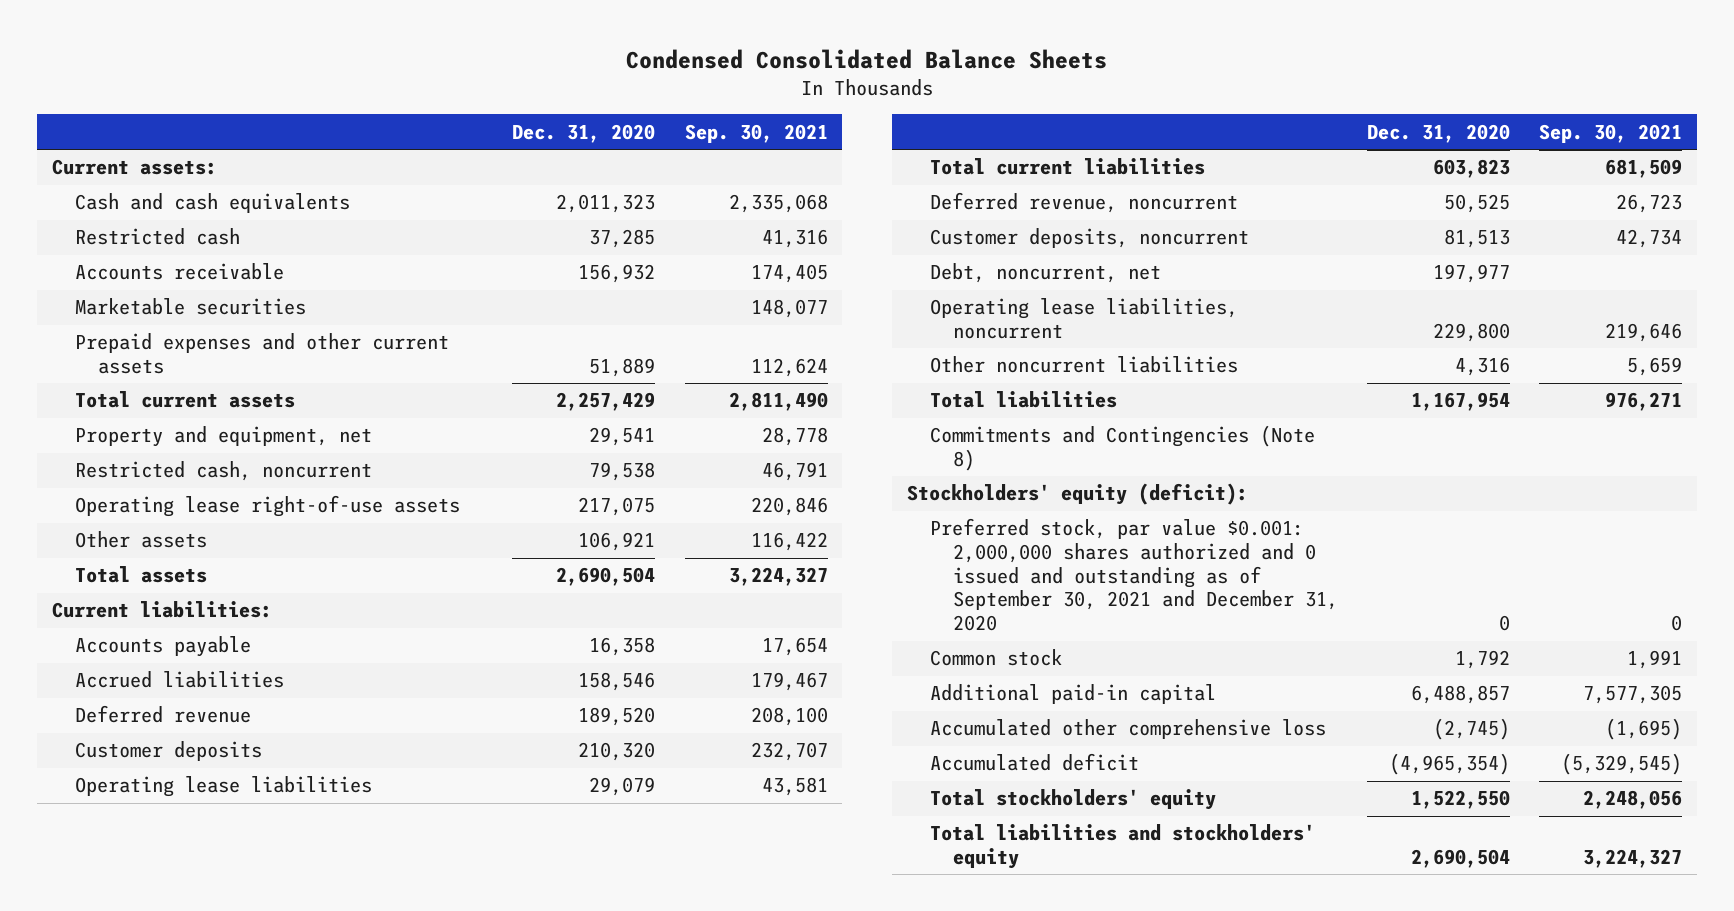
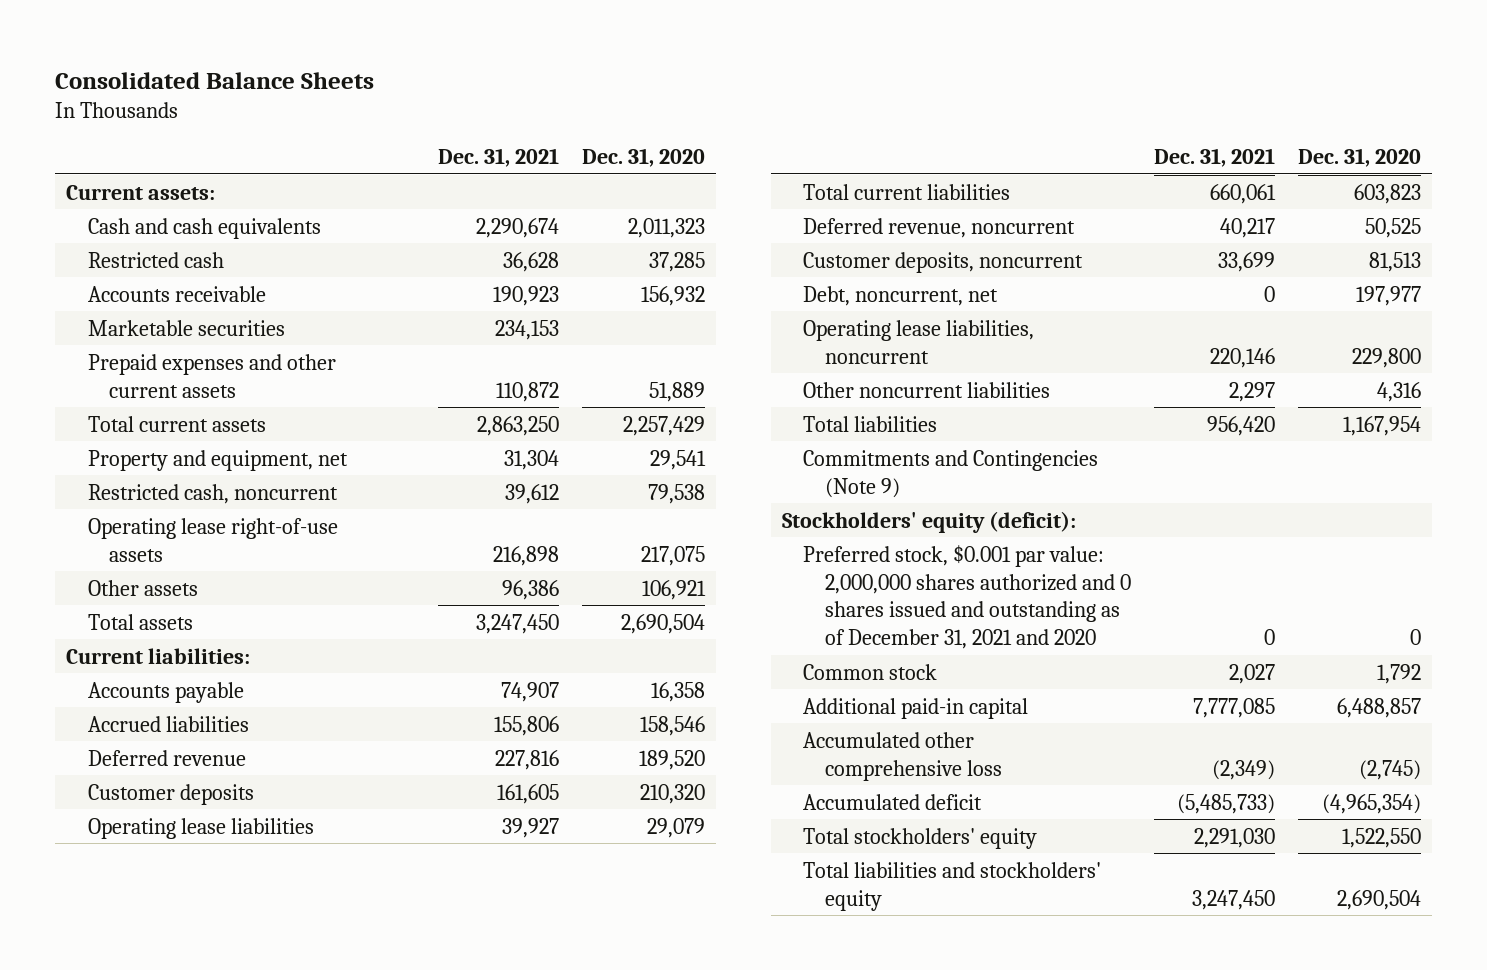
[626,48,1108,69] Condensed Consolidated Balance Sheets -> [54,71,374,89] Consolidated Balance Sheets
[684,123,828,143] Sep. 30, 2021 -> none
none -> [437,148,559,168] Dec. 31, 2021
[929,425,1315,472] Commitments and Contingencies (Note 8) -> [803,449,1099,498] Commitments and Contingencies (Note 9)
[929,518,1338,632] Preferred stock, par value $0.001: 2,000,000 shares authorized and 0 issued and outstanding as of September 30, 2021 and December 31, 2020 -> [803,544,1131,650] Preferred stock, $0.001 par value: 2,000,000 shares authorized and 0 shares issued and outstanding as of December 31, 2021 and 2020

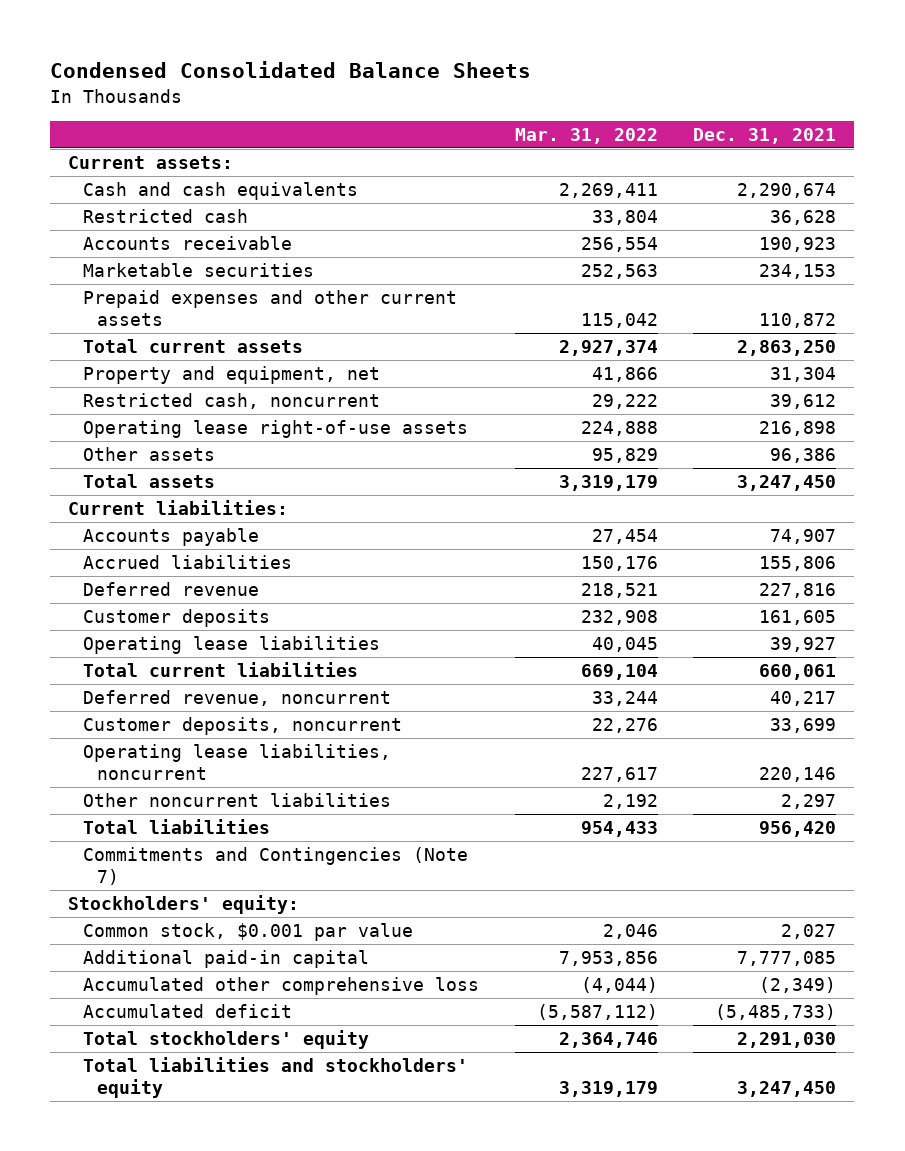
[54,71,374,89] Consolidated Balance Sheets -> [50,61,532,79] Condensed Consolidated Balance Sheets
[581,148,705,168] Dec. 31, 2020 -> none
none -> [514,127,658,144] Mar. 31, 2022
[803,285,999,306] Debt, noncurrent, net -> none
[803,544,1131,650] Preferred stock, $0.001 par value: 2,000,000 shares authorized and 0 shares issued and outstanding as of December 31, 2021 and 2020 -> none
[803,449,1099,498] Commitments and Contingencies (Note 9) -> [82,847,468,886] Commitments and Contingencies (Note 7)
[782,510,1077,533] Stockholders' equity (deficit): -> [68,895,300,915] Stockholders' equity:
[803,663,938,680] Common stock -> [82,923,413,942] Common stock, $0.001 par value

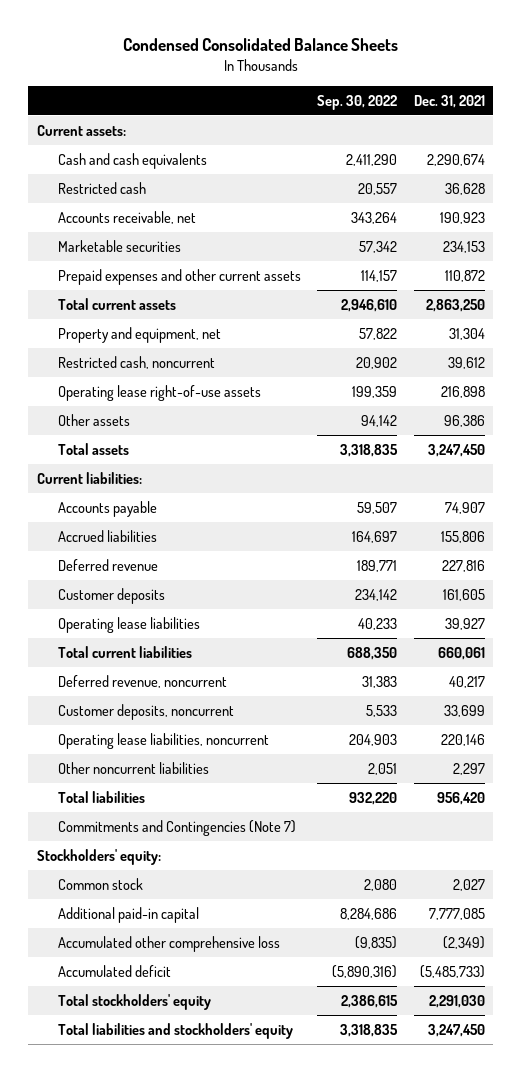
[514,127,658,144] Mar. 31, 2022 -> none
none -> [317,94,398,110] Sep. 30, 2022
[82,236,292,251] Accounts receivable -> [58,210,197,224] Accounts receivable, net
[82,923,413,942] Common stock, $0.001 par value -> [58,877,144,890] Common stock

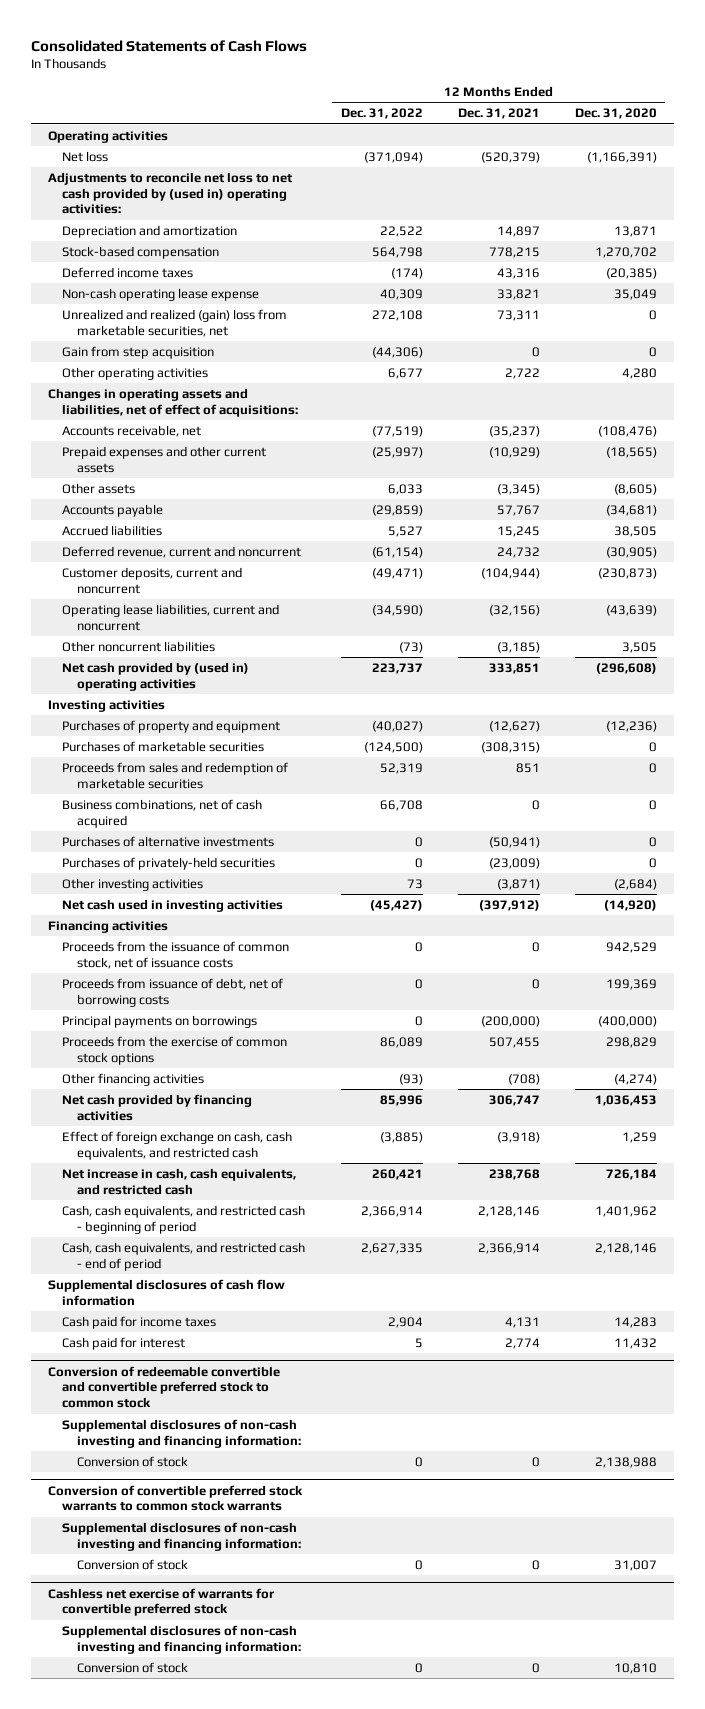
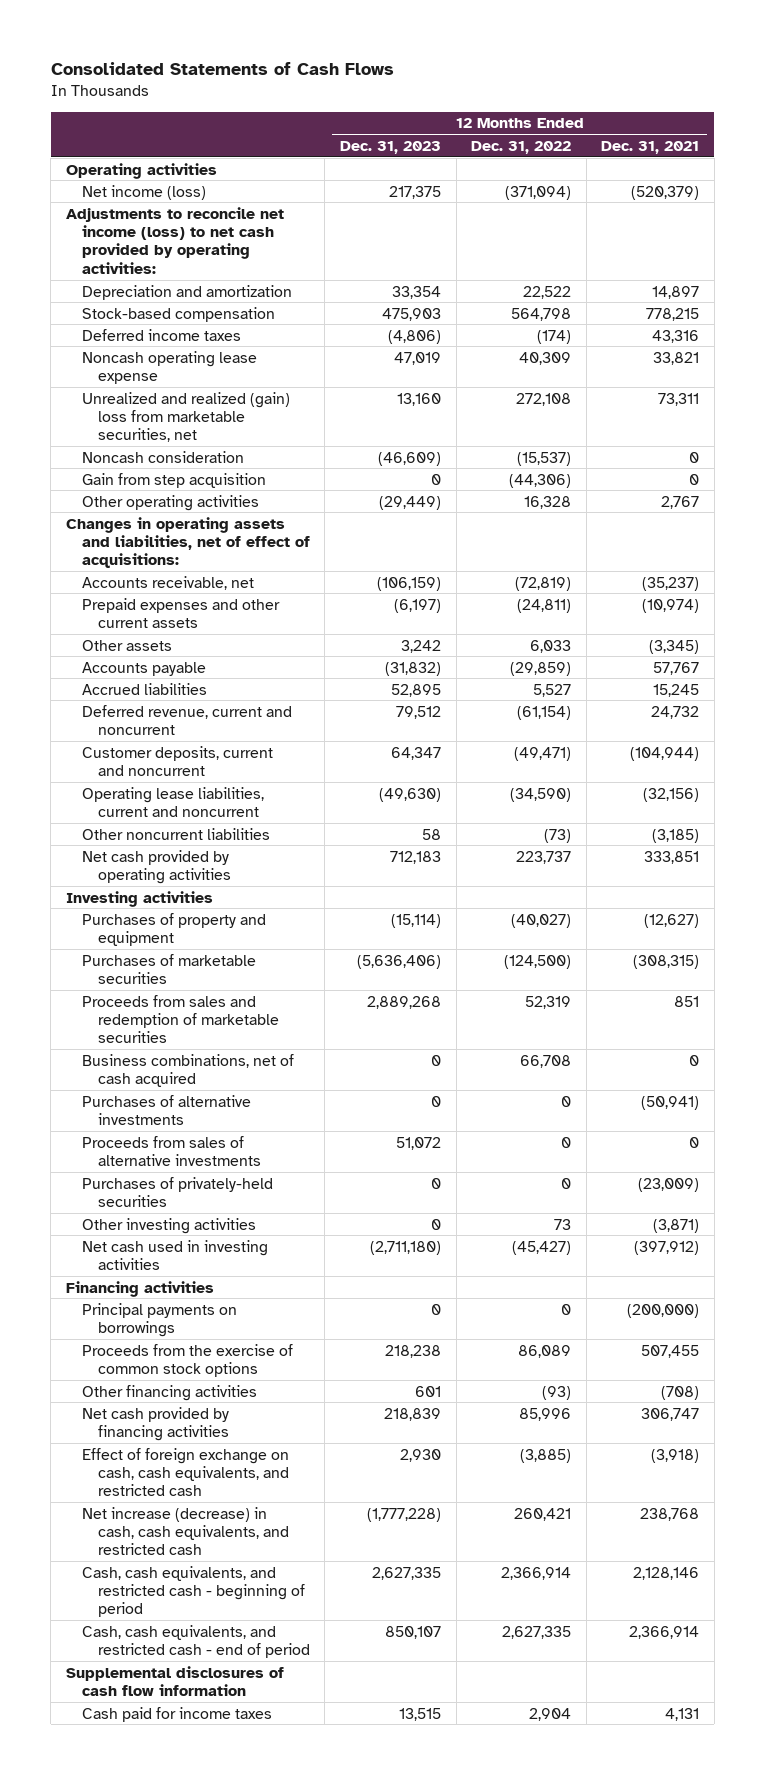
[574,108,657,120] Dec. 31, 2020 -> none
none -> [340,140,442,154] Dec. 31, 2023
[62,150,109,162] Net loss -> [81,184,206,200] Net income (loss)
[48,171,294,215] Adjustments to reconcile net loss to net cash provided by (used in) operating activities: -> [66,206,285,274] Adjustments to reconcile net income (loss) to net cash provided by operating activities:
[62,287,260,301] Non-cash operating lease expense -> [81,350,257,384] Noncash operating lease expense
none -> [81,450,244,463] Noncash consideration
[387,367,423,379] 6,677 -> [524,495,572,509] 16,328
[504,367,540,379] 2,722 -> [661,495,700,509] 2,767
[371,425,423,437] (77,519) -> [515,576,572,591] (72,819)
[371,446,423,458] (25,997) -> [517,598,572,613] (24,811)
[488,446,540,458] (10,929) -> [642,598,700,613] (10,974)
[62,661,250,691] Net cash provided by (used in) operating activities -> [81,849,231,884] Net cash provided by operating activities
none -> [81,1135,261,1166] Proceeds from sales of alternative investments
[62,940,290,969] Proceeds from the issuance of common stock, net of issuance costs -> none
[62,977,284,1007] Proceeds from issuance of debt, net of borrowing costs -> none
[62,1167,297,1195] Net increase in cash, cash equivalents, and restricted cash -> [81,1506,289,1556] Net increase (decrease) in cash, cash equivalents, and restricted cash
[62,1336,186,1350] Cash paid for interest -> none
[48,1365,281,1409] Conversion of redeemable convertible and convertible preferred stock to common stock -> none
[62,1418,301,1448] Supplemental disclosures of non-cash investing and financing information: -> none
[76,1455,188,1467] Conversion of stock -> none
[48,1484,304,1512] Conversion of convertible preferred stock warrants to common stock warrants -> none
[62,1521,301,1551] Supplemental disclosures of non-cash investing and financing information: -> none
[76,1558,188,1570] Conversion of stock -> none
[48,1587,275,1617] Cashless net exercise of warrants for convertible preferred stock -> none
[62,1624,301,1654] Supplemental disclosures of non-cash investing and financing information: -> none
[76,1661,188,1673] Conversion of stock -> none

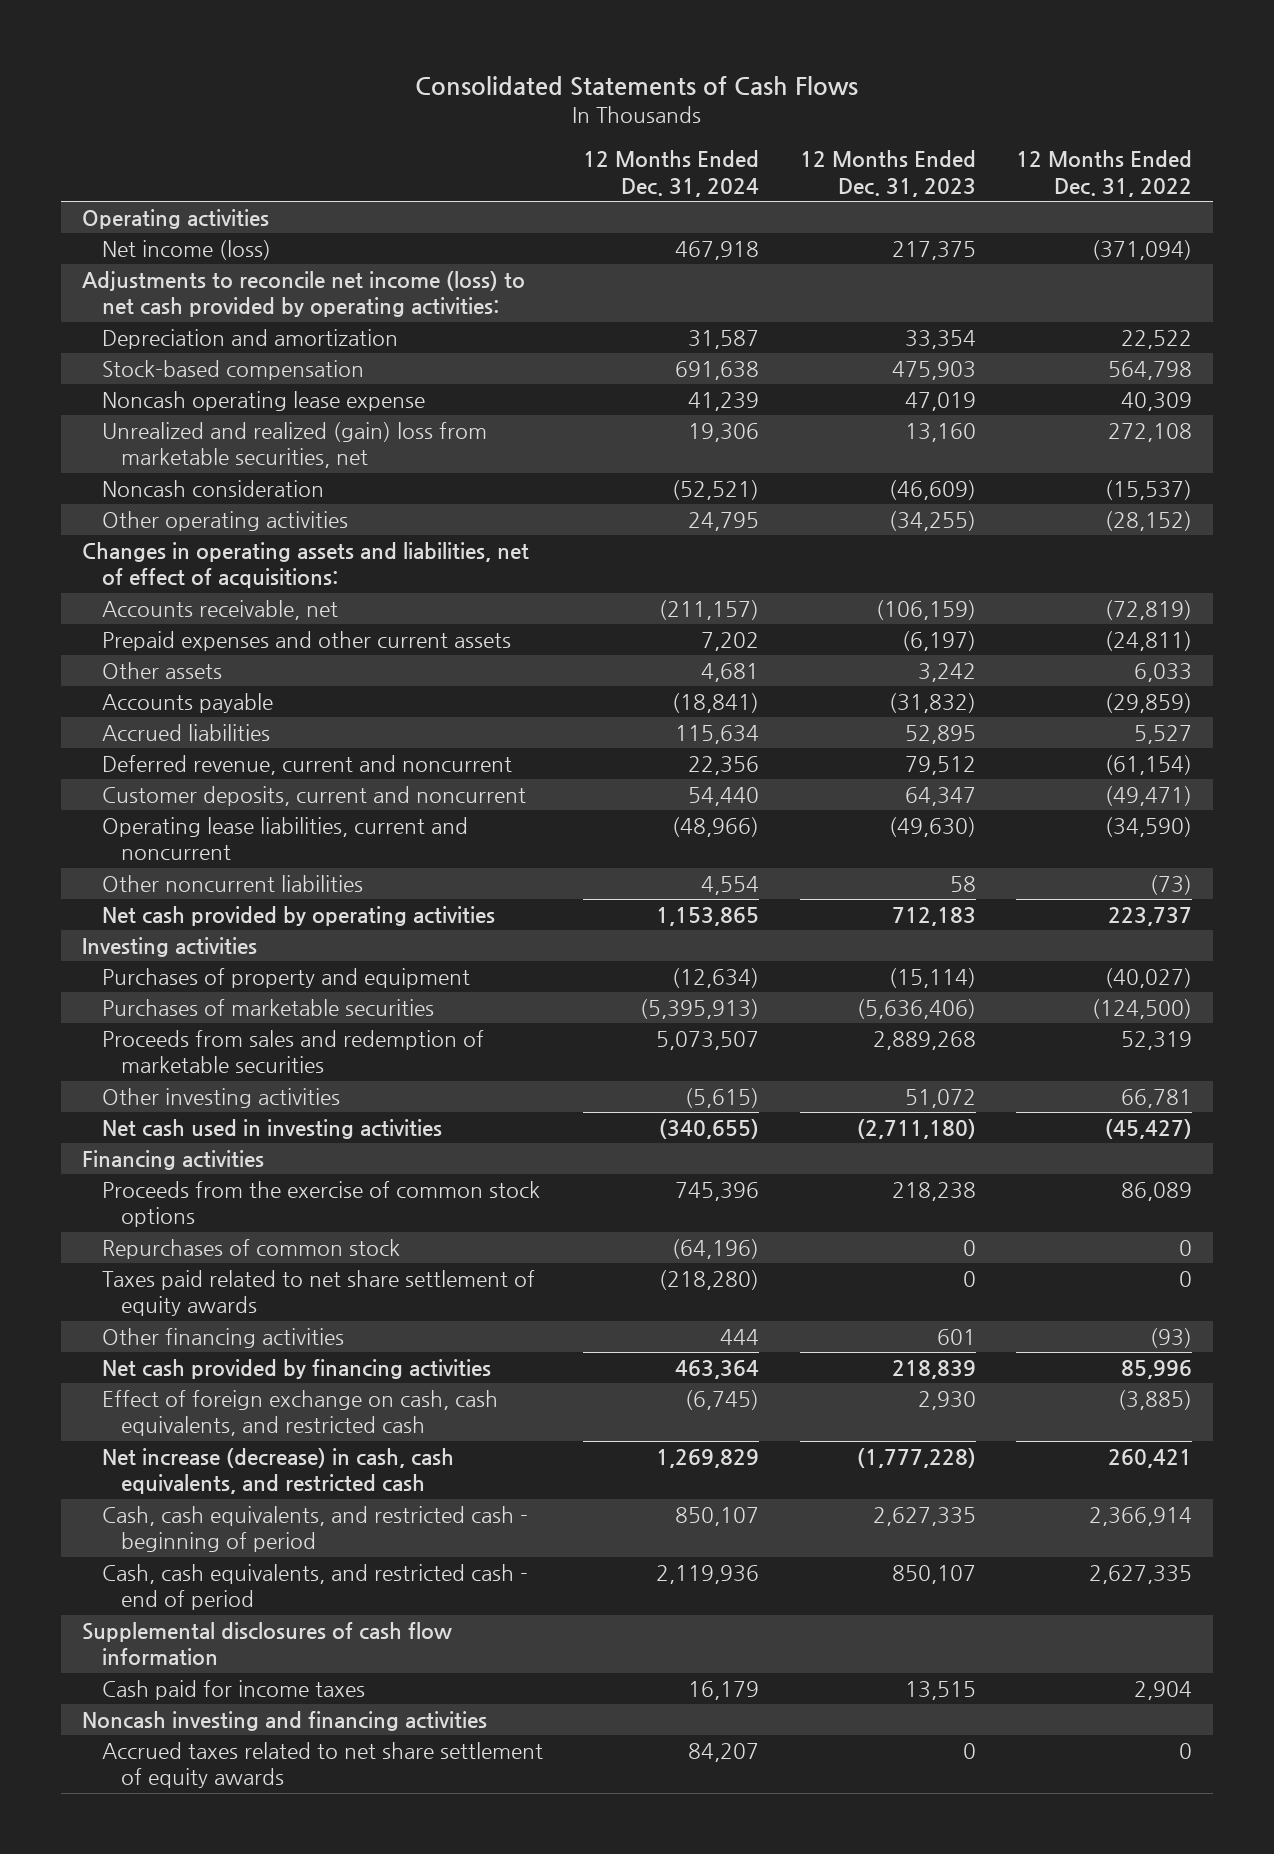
[601,140,700,154] Dec. 31, 2021 -> none
none -> [583,150,760,197] 12 Months Ended Dec. 31, 2024
[81,328,241,341] Deferred income taxes -> none
[81,472,266,488] Gain from step acquisition -> none
[379,495,442,510] (29,449) -> [888,511,976,532] (34,255)
[524,495,572,509] 16,328 -> [1105,511,1193,532] (28,152)
[81,1053,294,1087] Business combinations, net of cash acquired -> none
[81,1094,251,1125] Purchases of alternative investments -> none
[81,1135,261,1166] Proceeds from sales of alternative investments -> none
[81,1176,273,1207] Purchases of privately-held securities -> none
[431,1218,442,1230] 0 -> [904,1089,976,1109] 51,072
[554,1218,572,1230] 73 -> [1121,1089,1193,1109] 66,781
[81,1302,237,1337] Principal payments on borrowings -> none
none -> [101,1239,400,1260] Repurchases of common stock
none -> [101,1270,535,1317] Taxes paid related to net share settlement of equity awards
none -> [81,1711,487,1732] Noncash investing and financing activities
none -> [101,1742,543,1789] Accrued taxes related to net share settlement of equity awards

